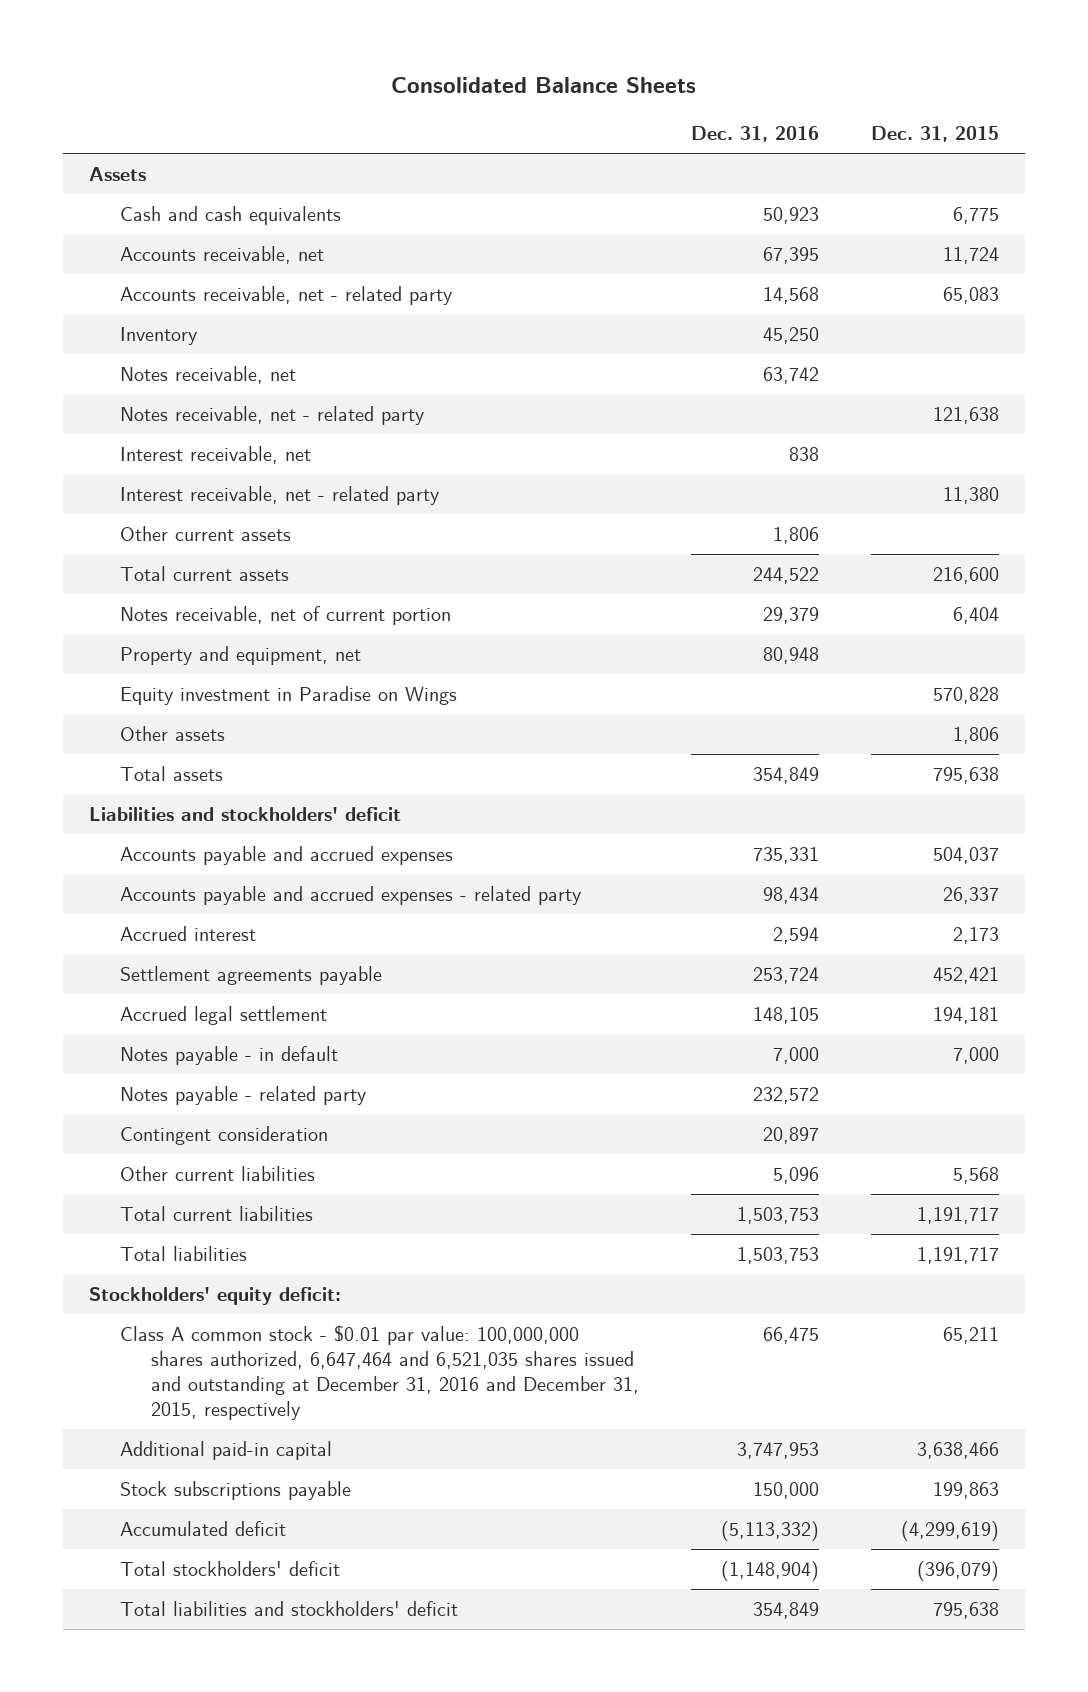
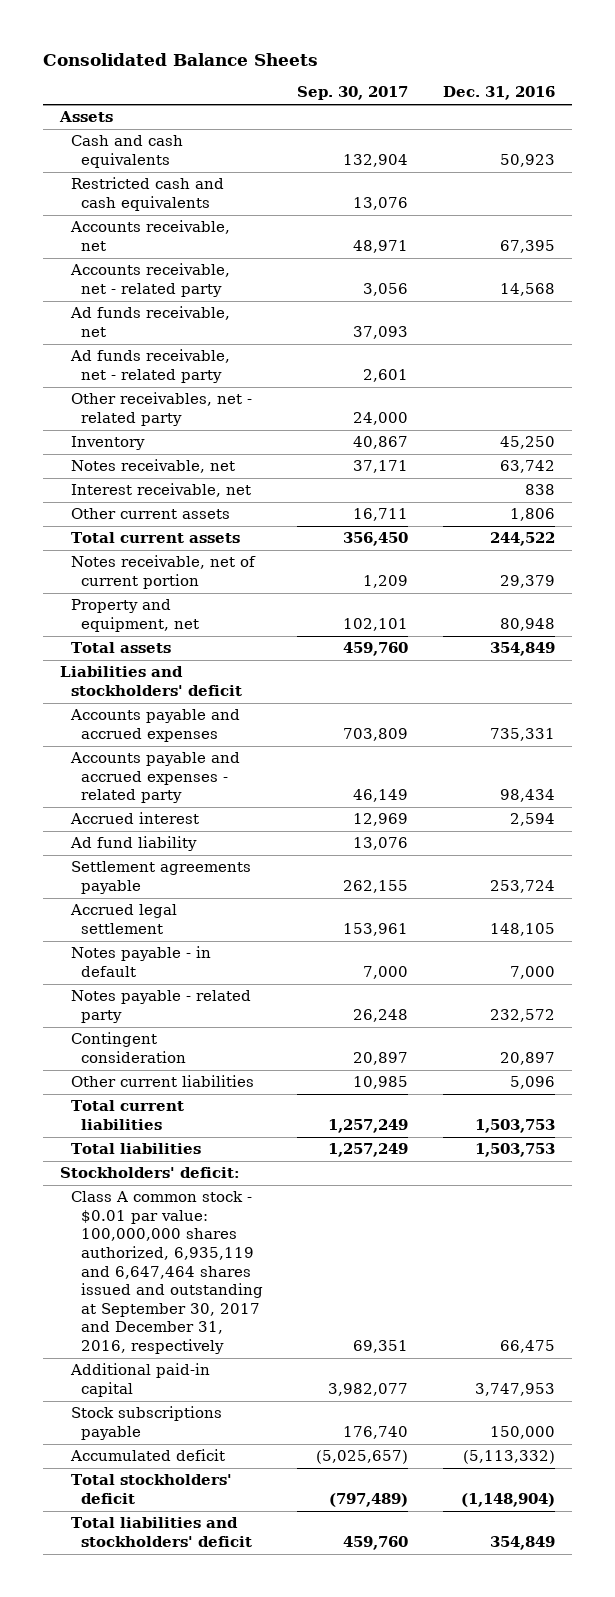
[870,125,999,142] Dec. 31, 2015 -> none
none -> [297,86,409,101] Sep. 30, 2017
none -> [70,177,224,211] Restricted cash and cash equivalents
none -> [69,306,230,337] Ad funds receivable, net
none -> [69,349,230,383] Ad funds receivable, net - related party
none -> [70,392,252,426] Other receivables, net - related party
[119,405,424,425] Notes receivable, net - related party -> none
[119,485,439,505] Interest receivable, net - related party -> none
[119,685,457,705] Equity investment in Paradise on Wings -> none
[119,725,225,741] Other assets -> none
none -> [69,836,197,852] Ad fund liability
[89,1286,342,1305] Stockholders' equity deficit: -> [60,1167,241,1179] Stockholders' deficit:
[119,1324,639,1421] Class A common stock - $0.01 par value: 100,000,000 shares authorized, 6,647,464 and 6,521,035 shares issued and outstanding at December 31, 2016 and December 31, 2015, respectively -> [70,1191,263,1354] Class A common stock - $0.01 par value: 100,000,000 shares authorized, 6,935,119 and 6,647,464 shares issued and outstanding at September 30, 2017 and December 31, 2016, respectively

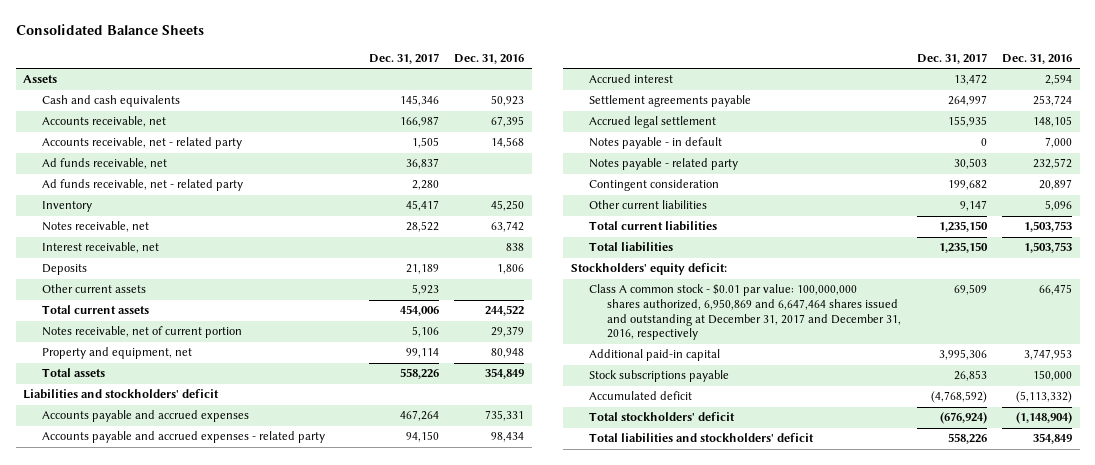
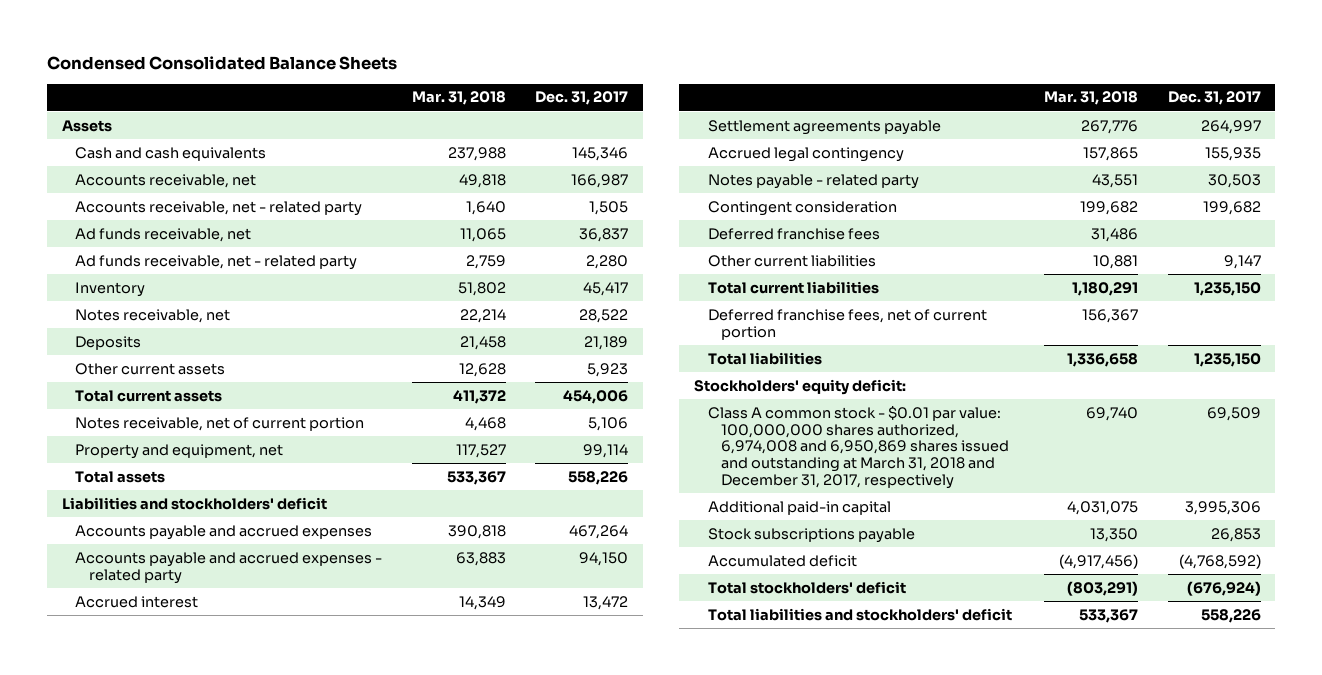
[15,24,204,36] Consolidated Balance Sheets -> [46,56,397,71] Condensed Consolidated Balance Sheets
[454,53,525,64] Dec. 31, 2016 -> none
none -> [411,91,506,106] Mar. 31, 2018
[41,242,159,254] Interest receivable, net -> none
[589,137,723,150] Notes payable - in default -> none
[589,116,717,129] Accrued legal settlement -> [707,146,904,162] Accrued legal contingency
none -> [707,227,880,240] Deferred franchise fees
none -> [707,308,987,340] Deferred franchise fees, net of current portion
[589,284,902,341] Class A common stock - $0.01 par value: 100,000,000 shares authorized, 6,950,869 and 6,647,464 shares issued and outstanding at December 31, 2017 and December 31, 2016, respectively -> [707,405,1010,490] Class A common stock - $0.01 par value: 100,000,000 shares authorized, 6,974,008 and 6,950,869 shares issued and outstanding at March 31, 2018 and December 31, 2017, respectively

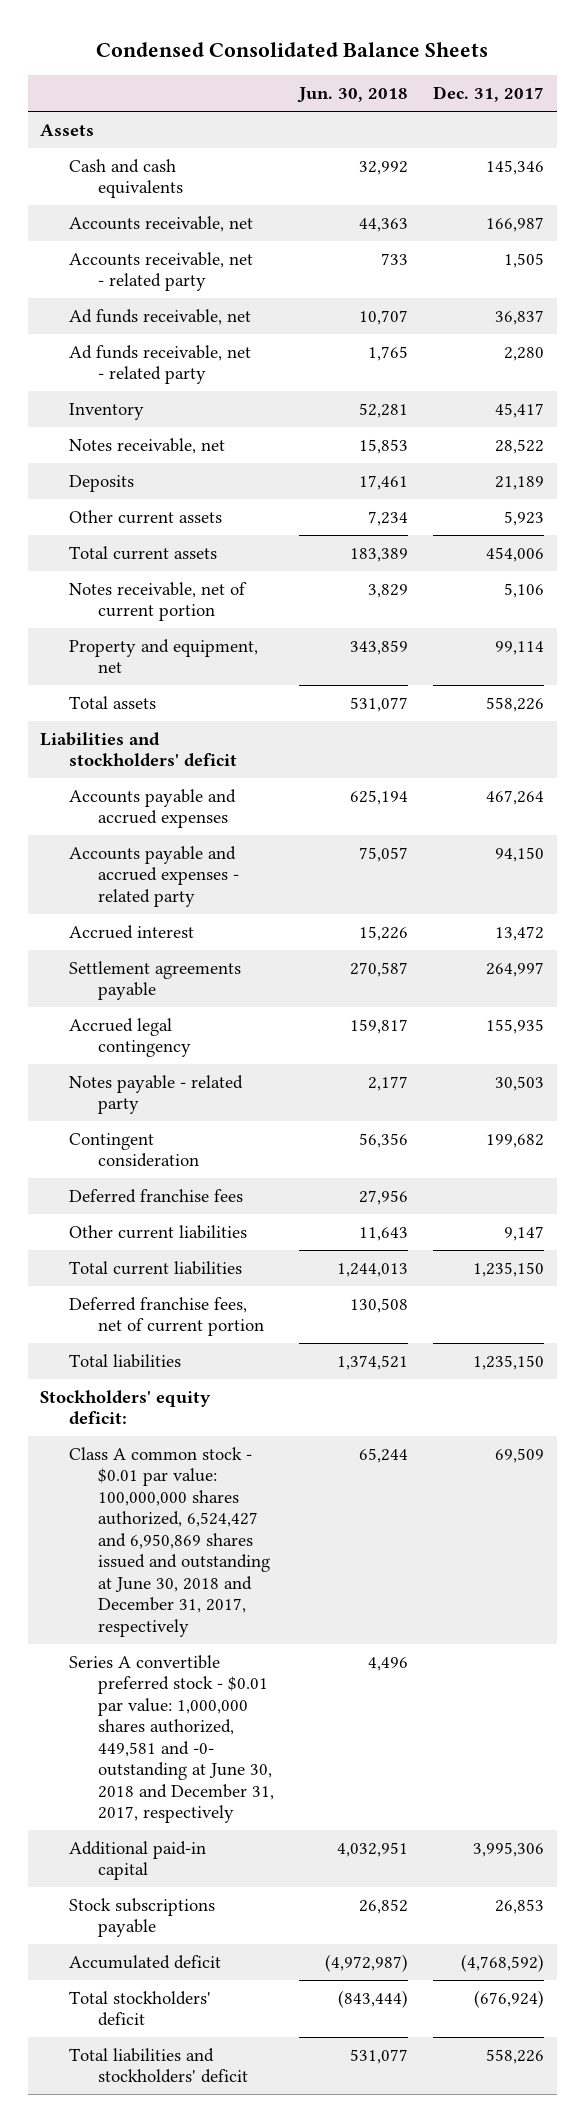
[411,91,506,106] Mar. 31, 2018 -> none
none -> [297,87,409,104] Jun. 30, 2018
[707,405,1010,490] Class A common stock - $0.01 par value: 100,000,000 shares authorized, 6,974,008 and 6,950,869 shares issued and outstanding at March 31, 2018 and December 31, 2017, respectively -> [69,1446,270,1637] Class A common stock - $0.01 par value: 100,000,000 shares authorized, 6,524,427 and 6,950,869 shares issued and outstanding at June 30, 2018 and December 31, 2017, respectively
none -> [69,1654,274,1824] Series A convertible preferred stock - $0.01 par value: 1,000,000 shares authorized, 449,581 and -0- outstanding at June 30, 2018 and December 31, 2017, respectively

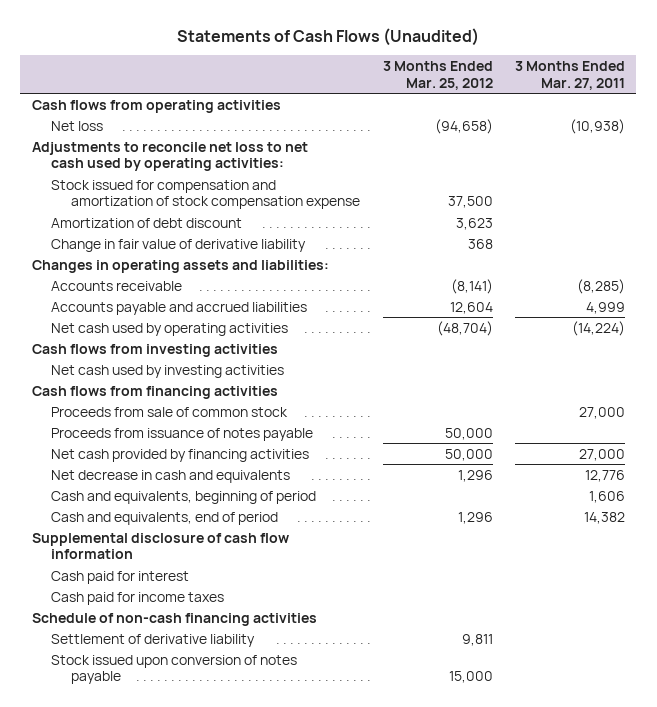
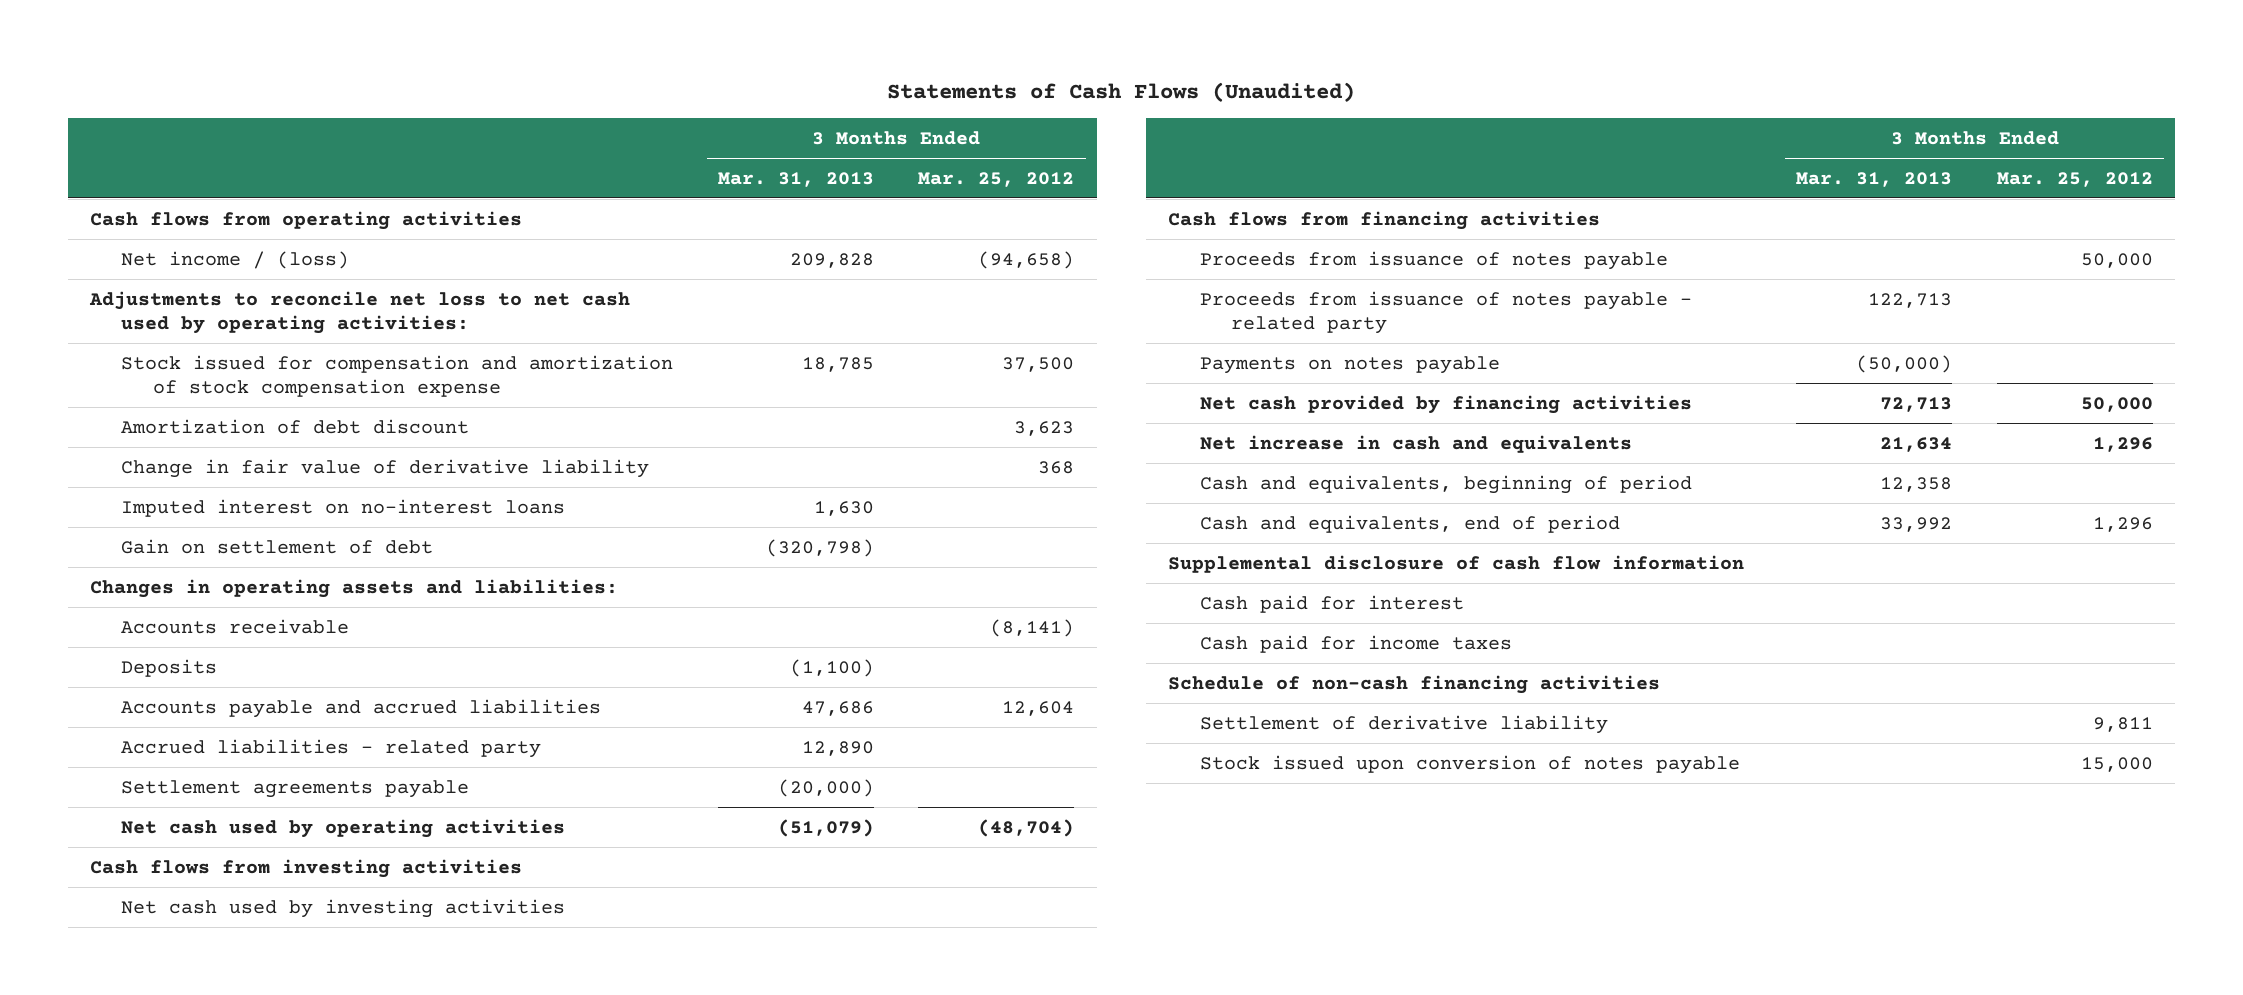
[515,61,626,90] 3 Months Ended Mar. 27, 2011 -> none
none -> [717,171,874,187] Mar. 31, 2013
[51,120,104,131] Net loss -> [121,250,350,269] Net income / (loss)
none -> [121,498,566,517] Imputed interest on no-interest loans
none -> [121,538,434,554] Gain on settlement of debt
none -> [121,658,218,677] Deposits
none -> [121,738,542,758] Accrued liabilities - related party
none -> [121,779,470,798] Settlement agreements payable
[51,406,289,417] Proceeds from sale of common stock -> none
none -> [1199,290,1692,334] Proceeds from issuance of notes payable - related party
none -> [1199,355,1500,374] Payments on notes payable
[51,469,291,483] Net decrease in cash and equivalents -> [1199,434,1632,453] Net increase in cash and equivalents

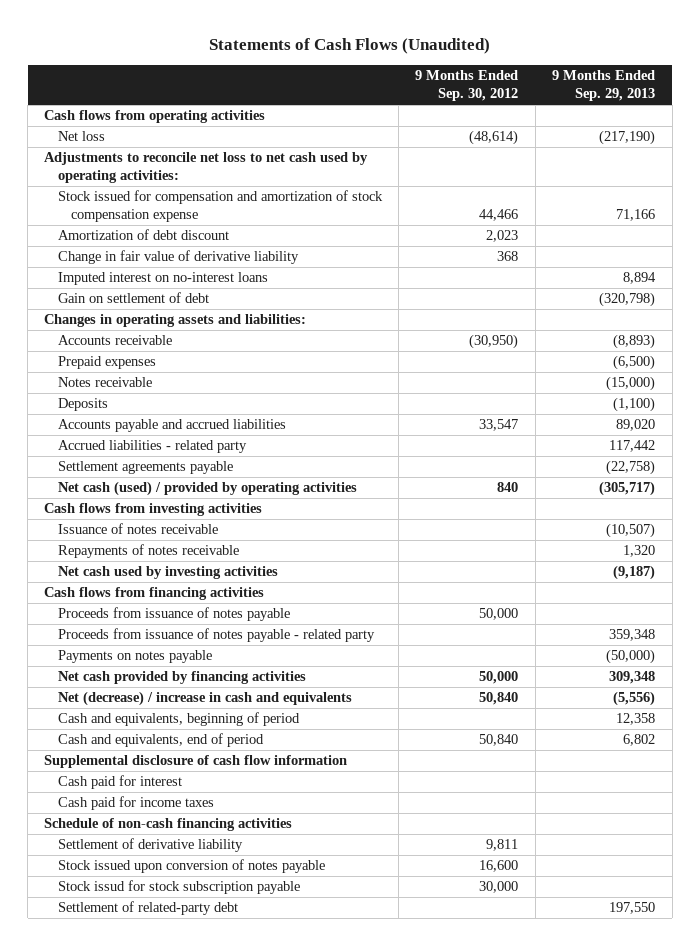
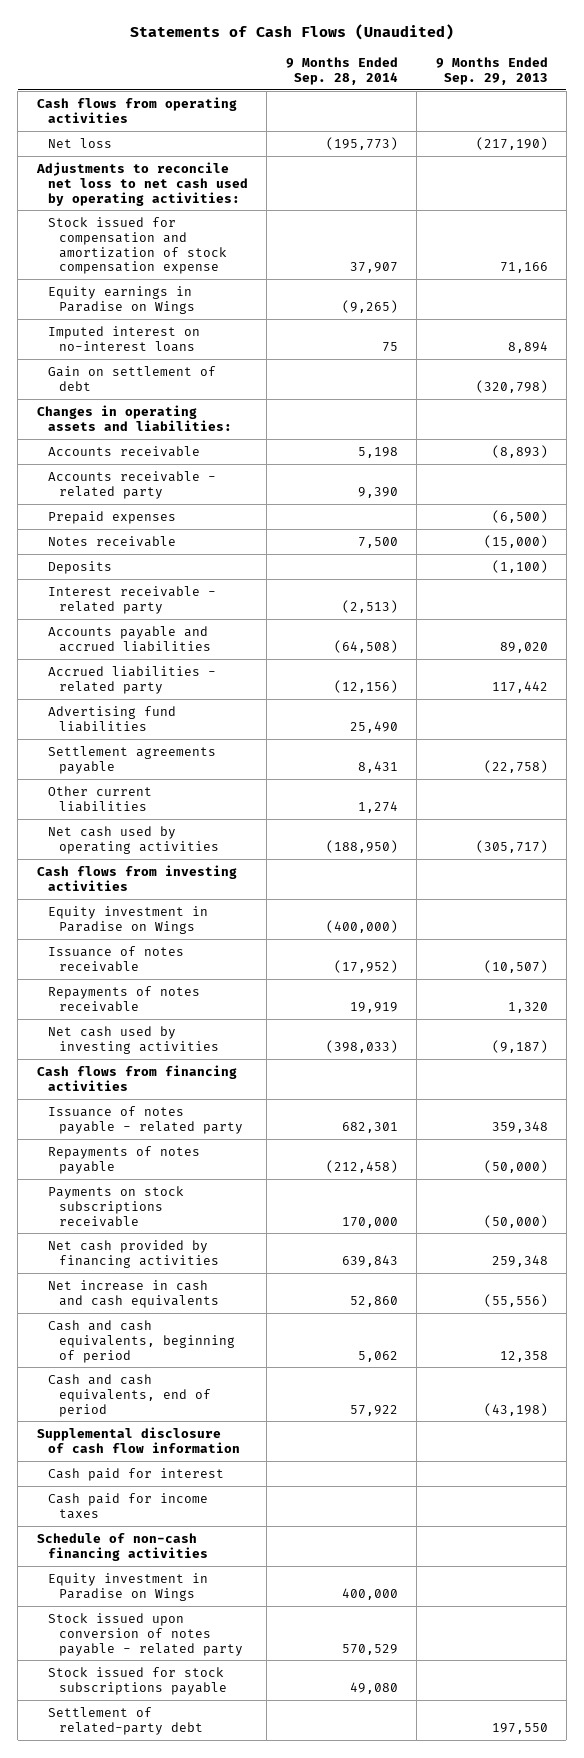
[415,70,519,102] 9 Months Ended Sep. 30, 2012 -> none
none -> [285,56,398,85] 9 Months Ended Sep. 28, 2014
[57,229,229,241] Amortization of debt discount -> none
[57,250,299,265] Change in fair value of derivative liability -> none
none -> [48,285,196,314] Equity earnings in Paradise on Wings
none -> [48,470,217,499] Accounts receivable - related party
none -> [48,585,217,614] Interest receivable - related party
none -> [48,705,177,732] Advertising fund liabilities
none -> [48,785,153,812] Other current liabilities
[57,481,357,497] Net cash (used) / provided by operating activities -> [48,825,220,854] Net cash used by operating activities
none -> [48,905,209,934] Equity investment in Paradise on Wings
[57,607,290,622] Proceeds from issuance of notes payable -> none
[57,628,375,643] Proceeds from issuance of notes payable - related party -> [48,1105,244,1134] Issuance of notes payable - related party
[57,650,212,664] Payments on notes payable -> [48,1145,201,1174] Repayments of notes payable
none -> [48,1185,185,1227] Payments on stock subscriptions receivable
[609,671,656,685] 309,348 -> [491,1254,548,1267] 259,348
[57,691,352,707] Net (decrease) / increase in cash and equivalents -> [48,1279,220,1308] Net increase in cash and cash equivalents
[613,691,656,707] (5,556) -> [483,1293,548,1307] (55,556)
[57,712,300,727] Cash and equivalents, beginning of period -> [48,1319,236,1363] Cash and cash equivalents, beginning of period
[57,733,264,748] Cash and equivalents, end of period -> [48,1373,212,1417] Cash and cash equivalents, end of period
[623,734,656,747] 6,802 -> [483,1402,548,1416] (43,198)
[57,838,243,853] Settlement of derivative liability -> none
none -> [48,1572,209,1601] Equity investment in Paradise on Wings
[57,859,325,874] Stock issued upon conversion of notes payable -> [48,1612,244,1656] Stock issued upon conversion of notes payable - related party
[57,880,300,895] Stock issud for stock subscription payable -> [48,1666,228,1695] Stock issued for stock subscriptions payable

